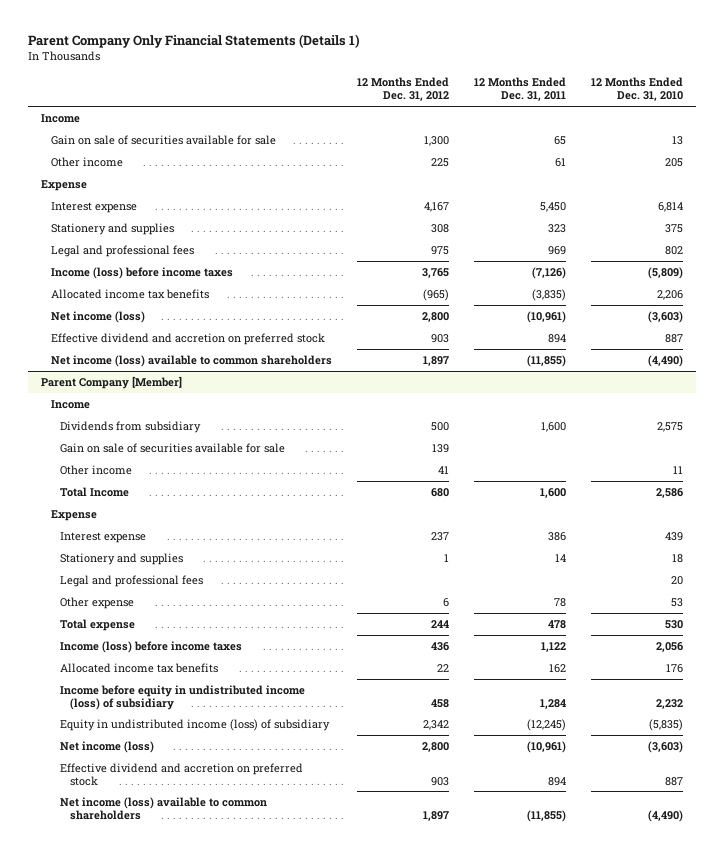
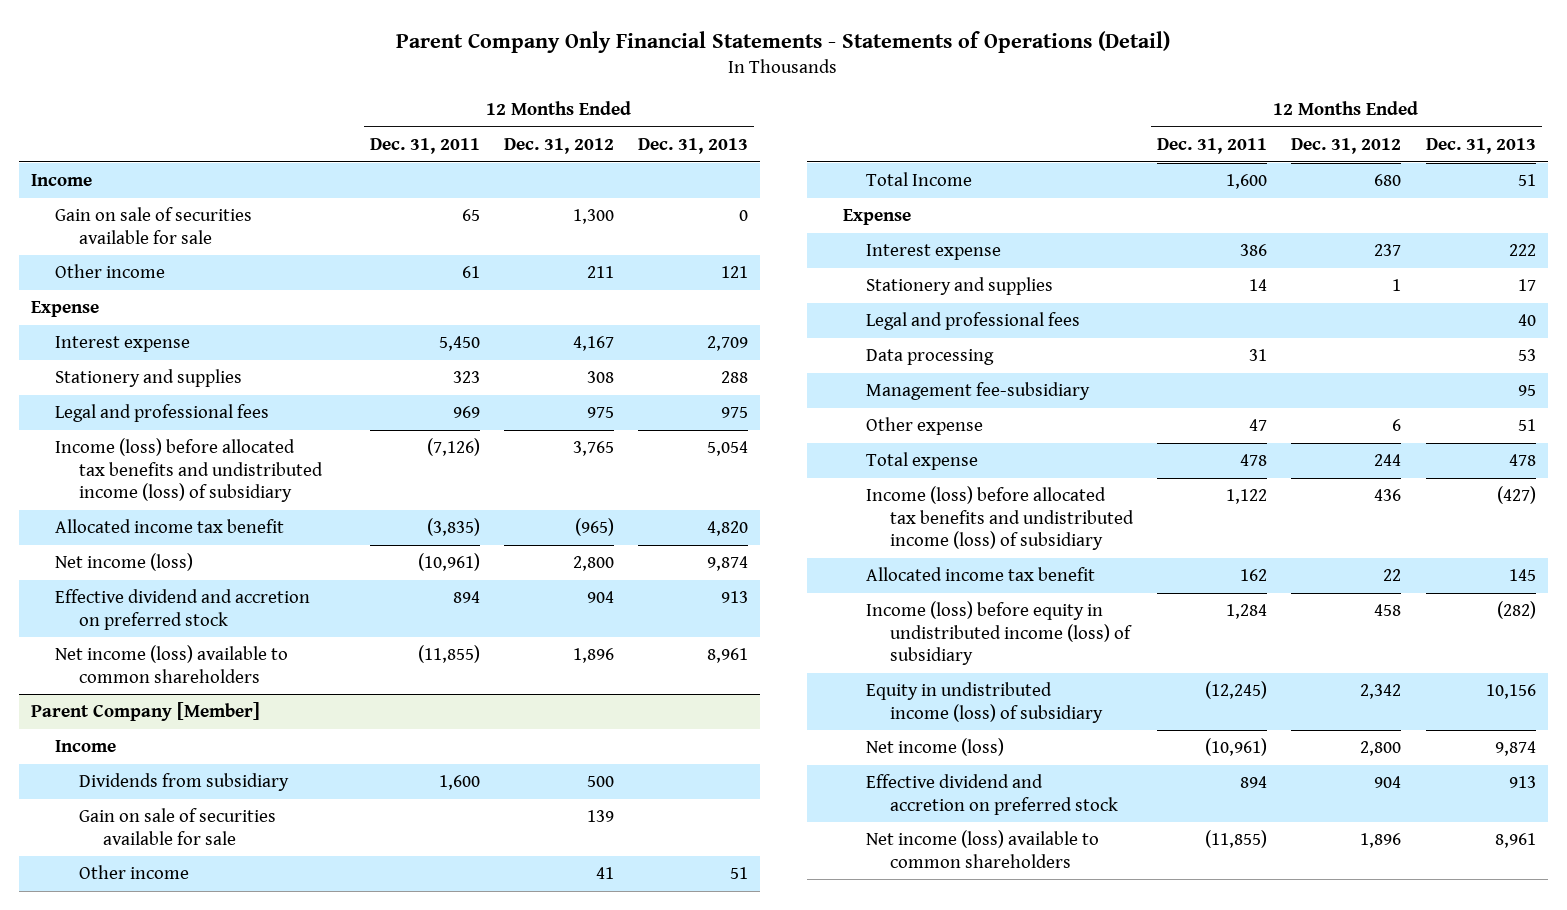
[28,34,361,49] Parent Company Only Financial Statements (Details 1) -> [396,31,1171,54] Parent Company Only Financial Statements - Statements of Operations (Detail)
[591,77,684,102] 12 Months Ended Dec. 31, 2010 -> none
none -> [638,138,749,155] Dec. 31, 2013
[430,157,449,167] 225 -> [586,266,614,279] 211
[50,266,233,279] Income (loss) before income taxes -> [55,438,323,503] Income (loss) before allocated tax benefits and undistributed income (loss) of subsidiary
[50,288,209,299] Allocated income tax benefits -> [55,519,285,534] Allocated income tax benefit
[430,333,449,343] 903 -> [586,591,614,604] 904
[422,355,449,366] 1,897 -> [572,648,614,664] 1,896
none -> [866,349,995,366] Data processing
none -> [866,382,1091,401] Management fee-subsidiary
[554,597,567,607] 78 -> [1249,419,1268,432] 47
[60,640,243,653] Income (loss) before income taxes -> [866,486,1135,551] Income (loss) before allocated tax benefits and undistributed income (loss) of subsidiary
[60,662,219,673] Allocated income tax benefits -> [866,567,1096,582] Allocated income tax benefit
[60,684,306,710] Income before equity in undistributed income (loss) of subsidiary -> [866,601,1133,666] Income (loss) before equity in undistributed income (loss) of subsidiary
[430,776,449,786] 903 -> [1374,776,1402,789] 904
[422,810,449,821] 1,897 -> [1360,833,1402,849] 1,896

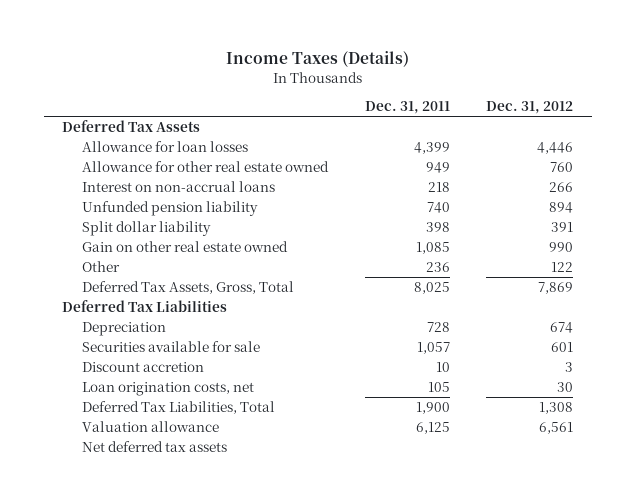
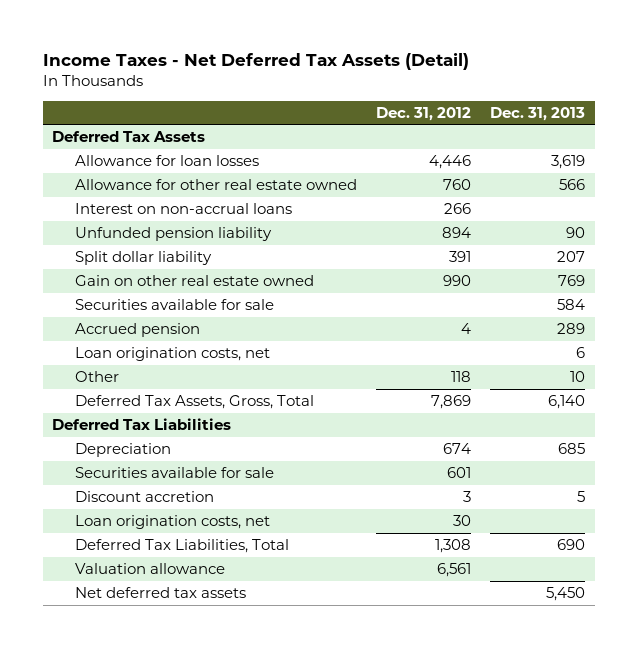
[225,51,409,68] Income Taxes (Details) -> [42,52,469,70] Income Taxes - Net Deferred Tax Assets (Detail)
[364,100,450,114] Dec. 31, 2011 -> none
none -> [490,106,586,121] Dec. 31, 2013
none -> [75,298,275,310] Securities available for sale
none -> [75,322,201,337] Accrued pension
none -> [75,346,271,361] Loan origination costs, net
[551,262,574,273] 122 -> [451,370,472,382] 118

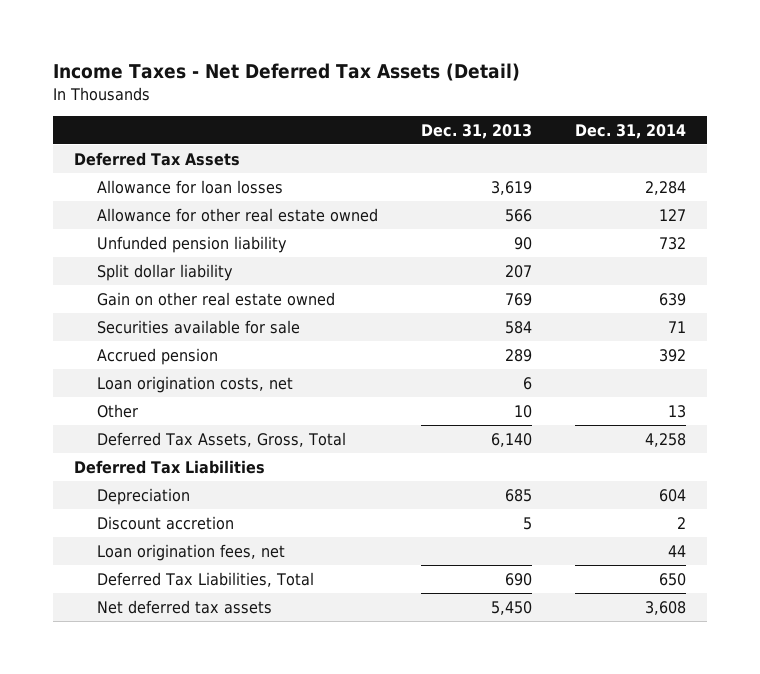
[376,106,472,121] Dec. 31, 2012 -> none
none -> [574,123,686,139] Dec. 31, 2014
[75,202,293,214] Interest on non-accrual loans -> none
[75,466,275,478] Securities available for sale -> none
[75,514,271,529] Loan origination costs, net -> [96,543,285,561] Loan origination fees, net
[75,562,226,574] Valuation allowance -> none

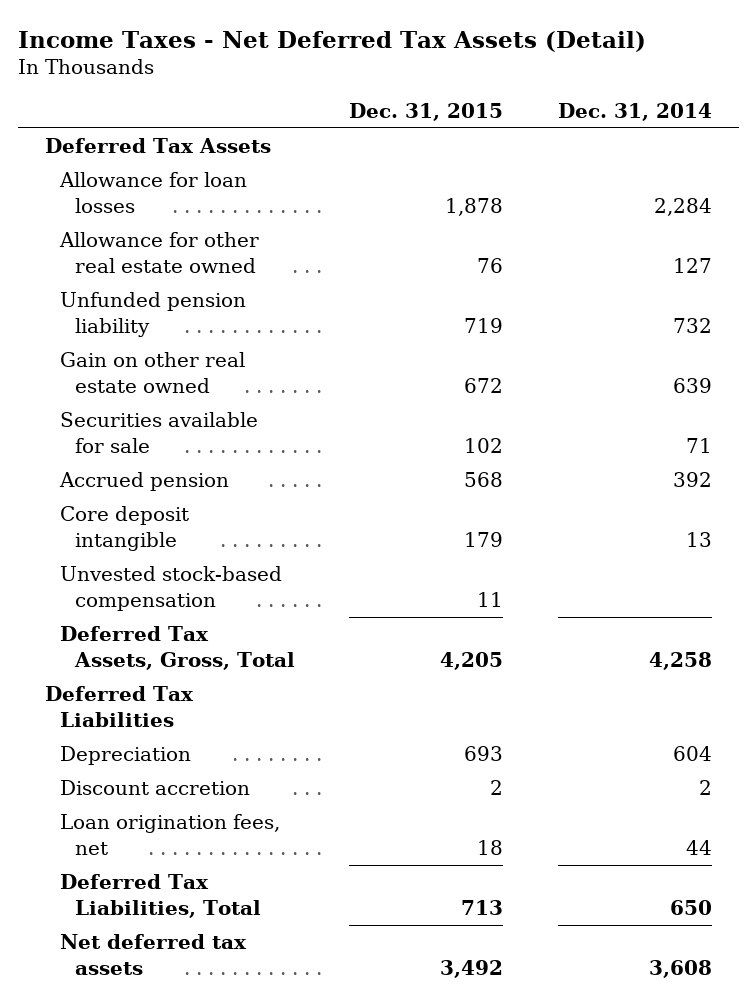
[420,123,532,139] Dec. 31, 2013 -> none
none -> [349,102,504,121] Dec. 31, 2015
[96,263,233,281] Split dollar liability -> none
[96,375,293,393] Loan origination costs, net -> none
[96,403,138,418] Other -> none
none -> [59,506,189,551] Core deposit intangible
none -> [59,566,282,611] Unvested stock-based compensation

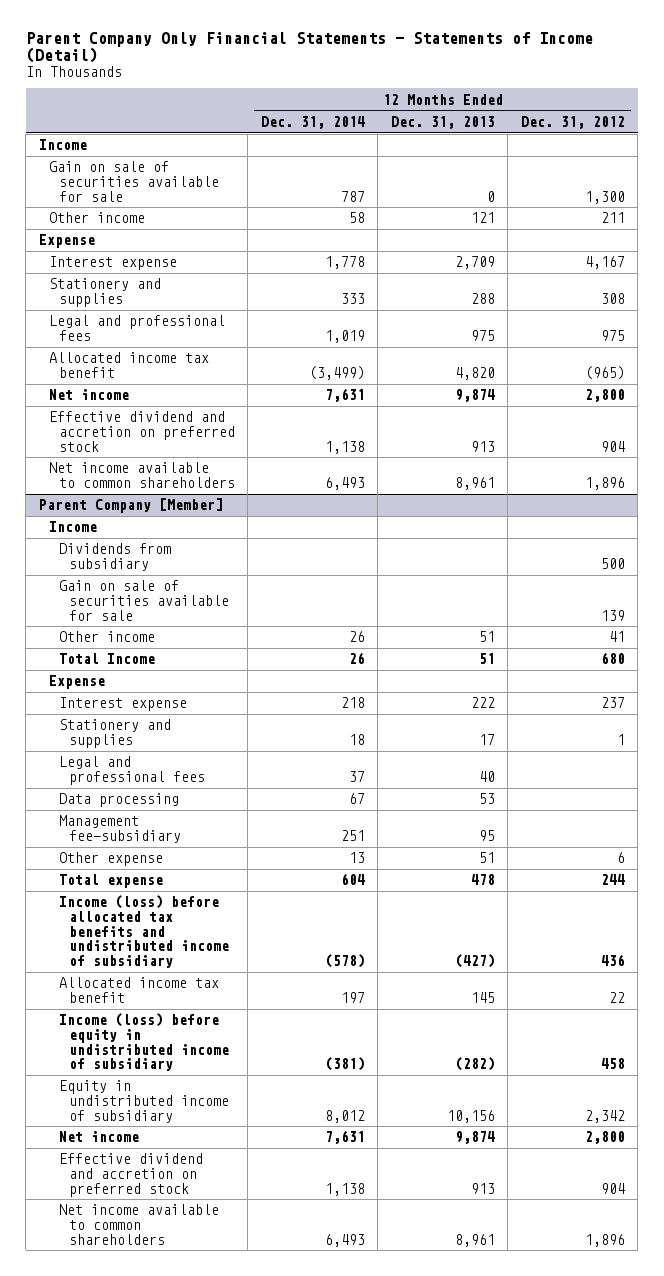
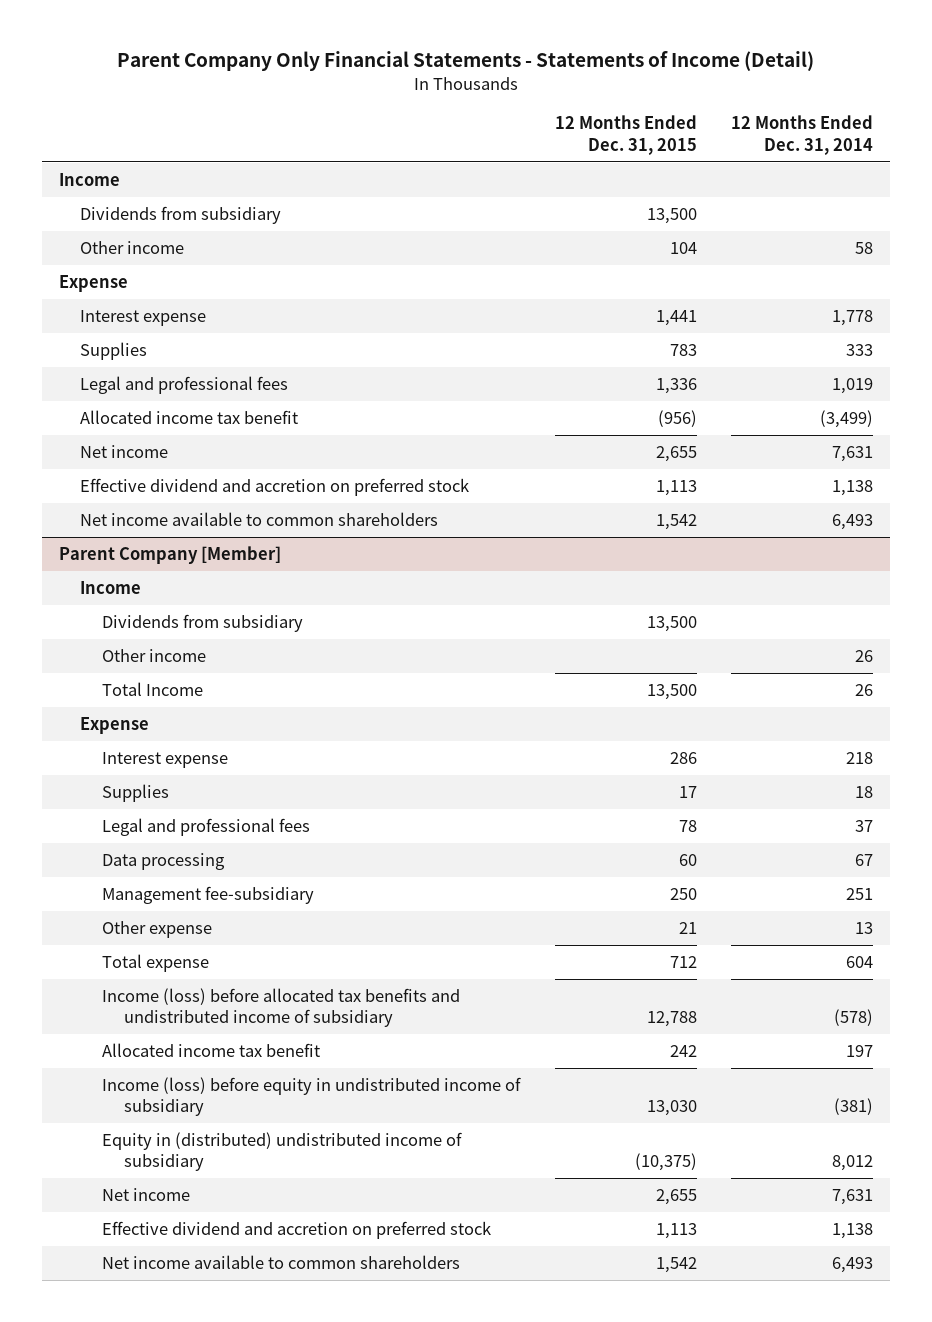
[390,115,495,129] Dec. 31, 2013 -> none
[520,115,625,129] Dec. 31, 2012 -> none
none -> [554,115,697,155] 12 Months Ended Dec. 31, 2015
[48,161,219,202] Gain on sale of securities available for sale -> none
none -> [80,206,282,225] Dividends from subsidiary
[48,278,161,307] Stationery and supplies -> [80,342,148,361] Supplies
[58,580,229,621] Gain on sale of securities available for sale -> none
[58,719,171,748] Stationery and supplies -> [102,784,170,803] Supplies
[58,1080,229,1123] Equity in undistributed income of subsidiary -> [102,1132,463,1172] Equity in (distributed) undistributed income of subsidiary

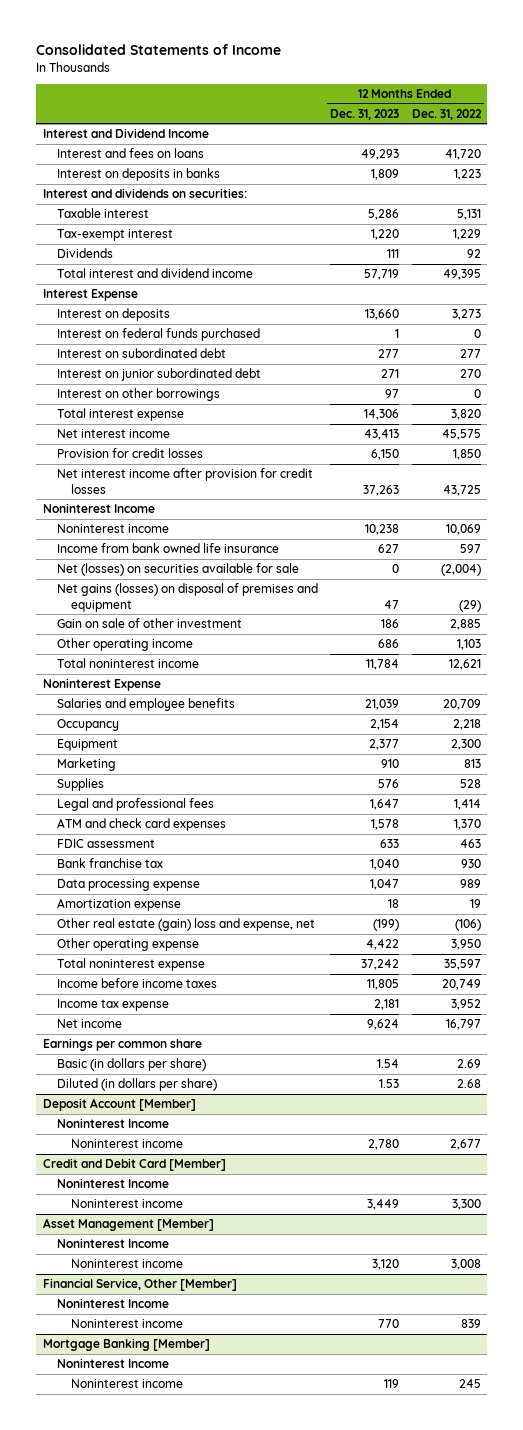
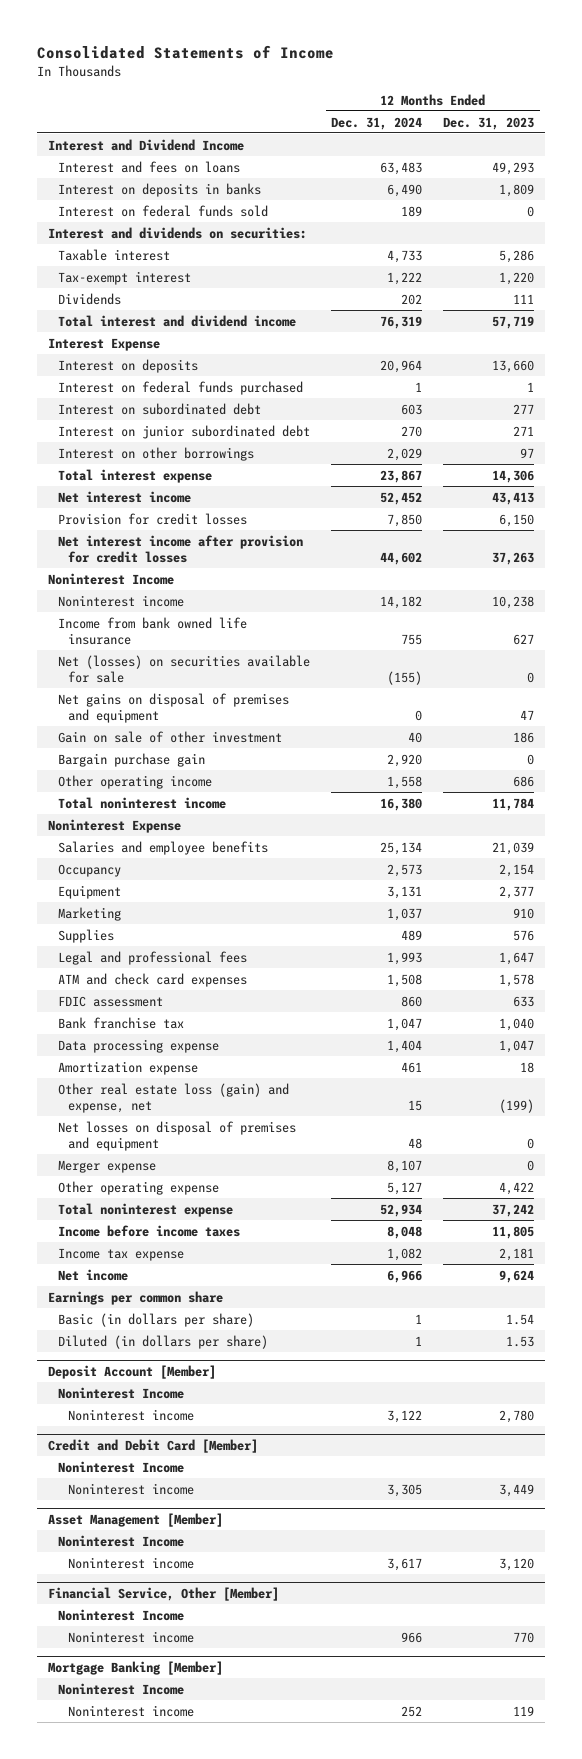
[411,108,482,120] Dec. 31, 2022 -> none
none -> [331,116,423,130] Dec. 31, 2024
none -> [57,204,268,217] Interest on federal funds sold
[56,583,318,612] Net gains (losses) on disposal of premises and equipment -> [57,692,289,724] Net gains on disposal of premises and equipment
none -> [57,752,205,767] Bargain purchase gain
[56,918,315,932] Other real estate (gain) loss and expense, net -> [57,1082,289,1114] Other real estate loss (gain) and expense, net
none -> [57,1120,296,1152] Net losses on disposal of premises and equipment
none -> [57,1159,156,1173] Merger expense

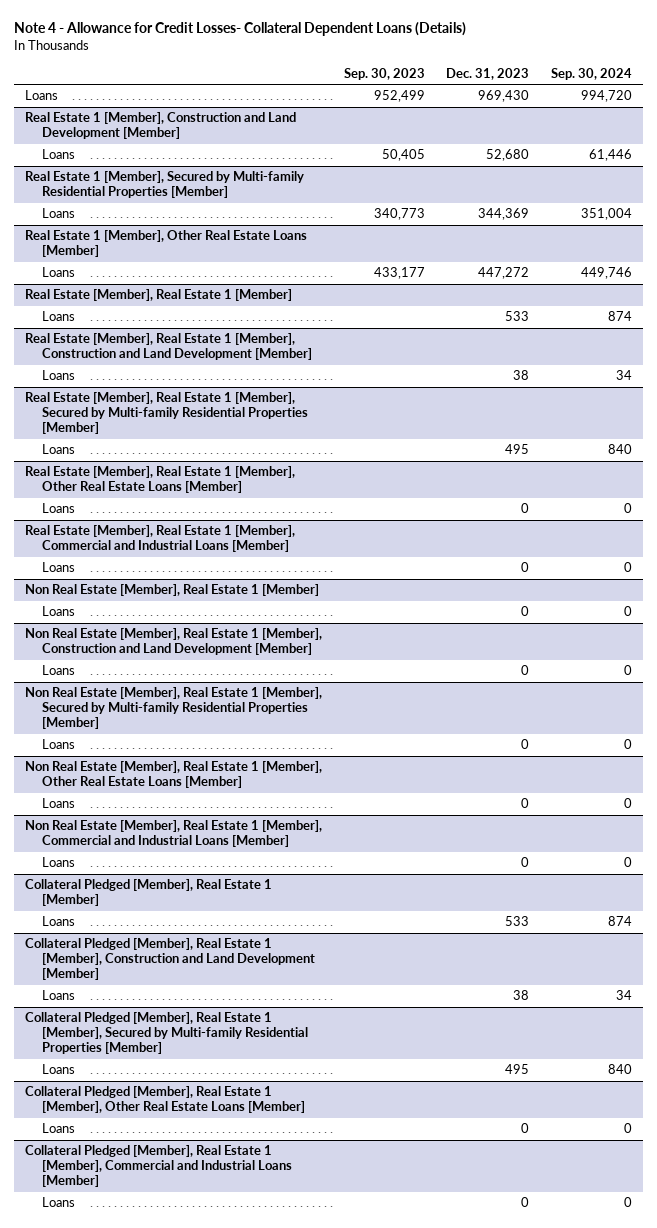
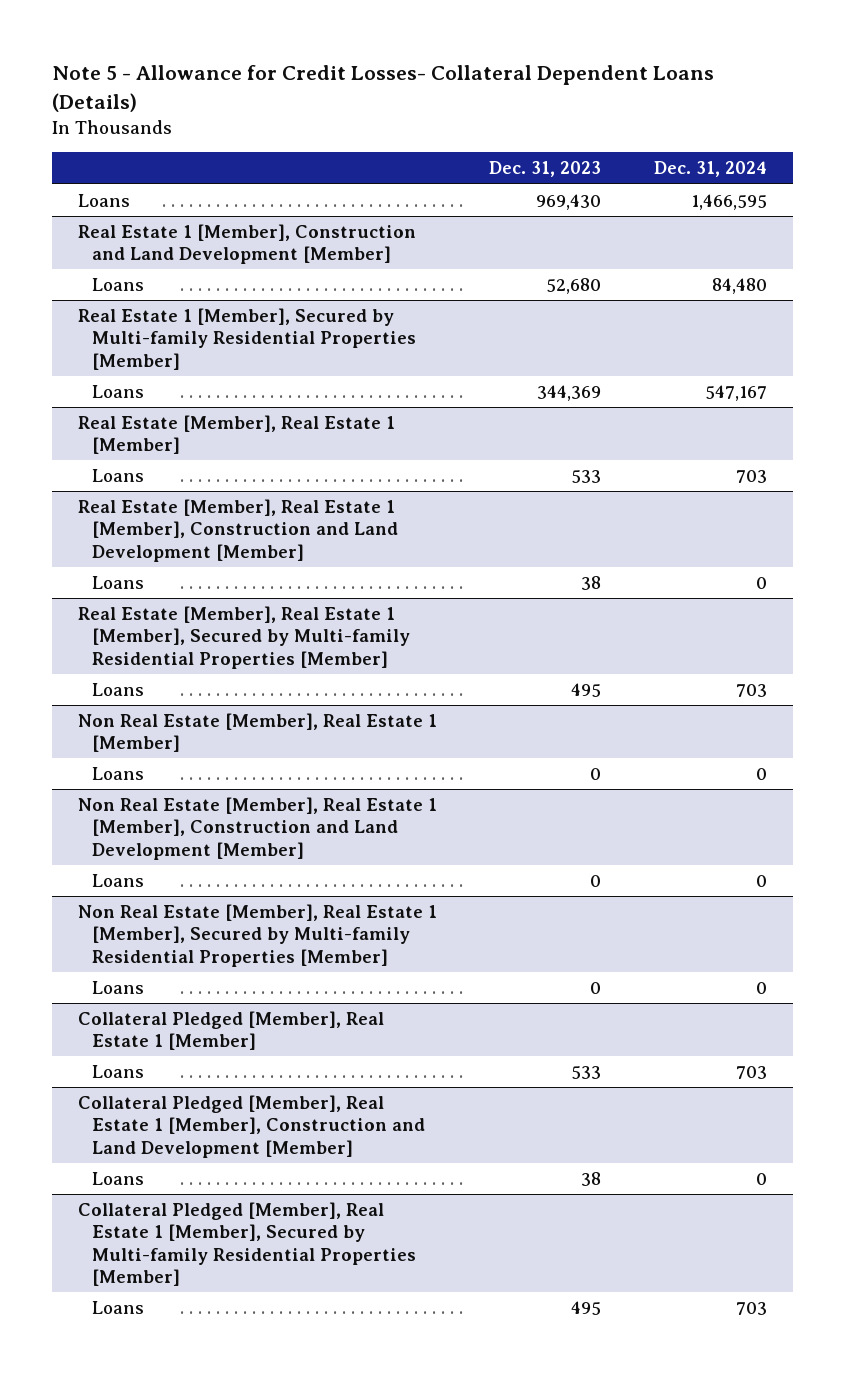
[14,22,467,37] Note 4 - Allowance for Credit Losses- Collateral Dependent Loans (Details) -> [51,65,714,113] Note 5 - Allowance for Credit Losses- Collateral Dependent Loans (Details)
[343,67,425,80] Sep. 30, 2023 -> none
[550,67,632,80] Sep. 30, 2024 -> none
none -> [653,161,767,178] Dec. 31, 2024
[24,230,307,258] Real Estate 1 [Member], Other Real Estate Loans [Member] -> none
[42,267,76,278] Loans -> none
[24,466,295,494] Real Estate [Member], Real Estate 1 [Member], Other Real Estate Loans [Member] -> none
[42,503,76,514] Loans -> none
[24,525,295,553] Real Estate [Member], Real Estate 1 [Member], Commercial and Industrial Loans [Member] -> none
[42,562,76,573] Loans -> none
[24,761,322,789] Non Real Estate [Member], Real Estate 1 [Member], Other Real Estate Loans [Member] -> none
[42,798,76,809] Loans -> none
[24,820,322,848] Non Real Estate [Member], Real Estate 1 [Member], Commercial and Industrial Loans [Member] -> none
[42,857,76,868] Loans -> none
[24,1086,306,1114] Collateral Pledged [Member], Real Estate 1 [Member], Other Real Estate Loans [Member] -> none
[42,1123,76,1134] Loans -> none
[24,1145,293,1188] Collateral Pledged [Member], Real Estate 1 [Member], Commercial and Industrial Loans [Member] -> none
[42,1197,76,1208] Loans -> none

